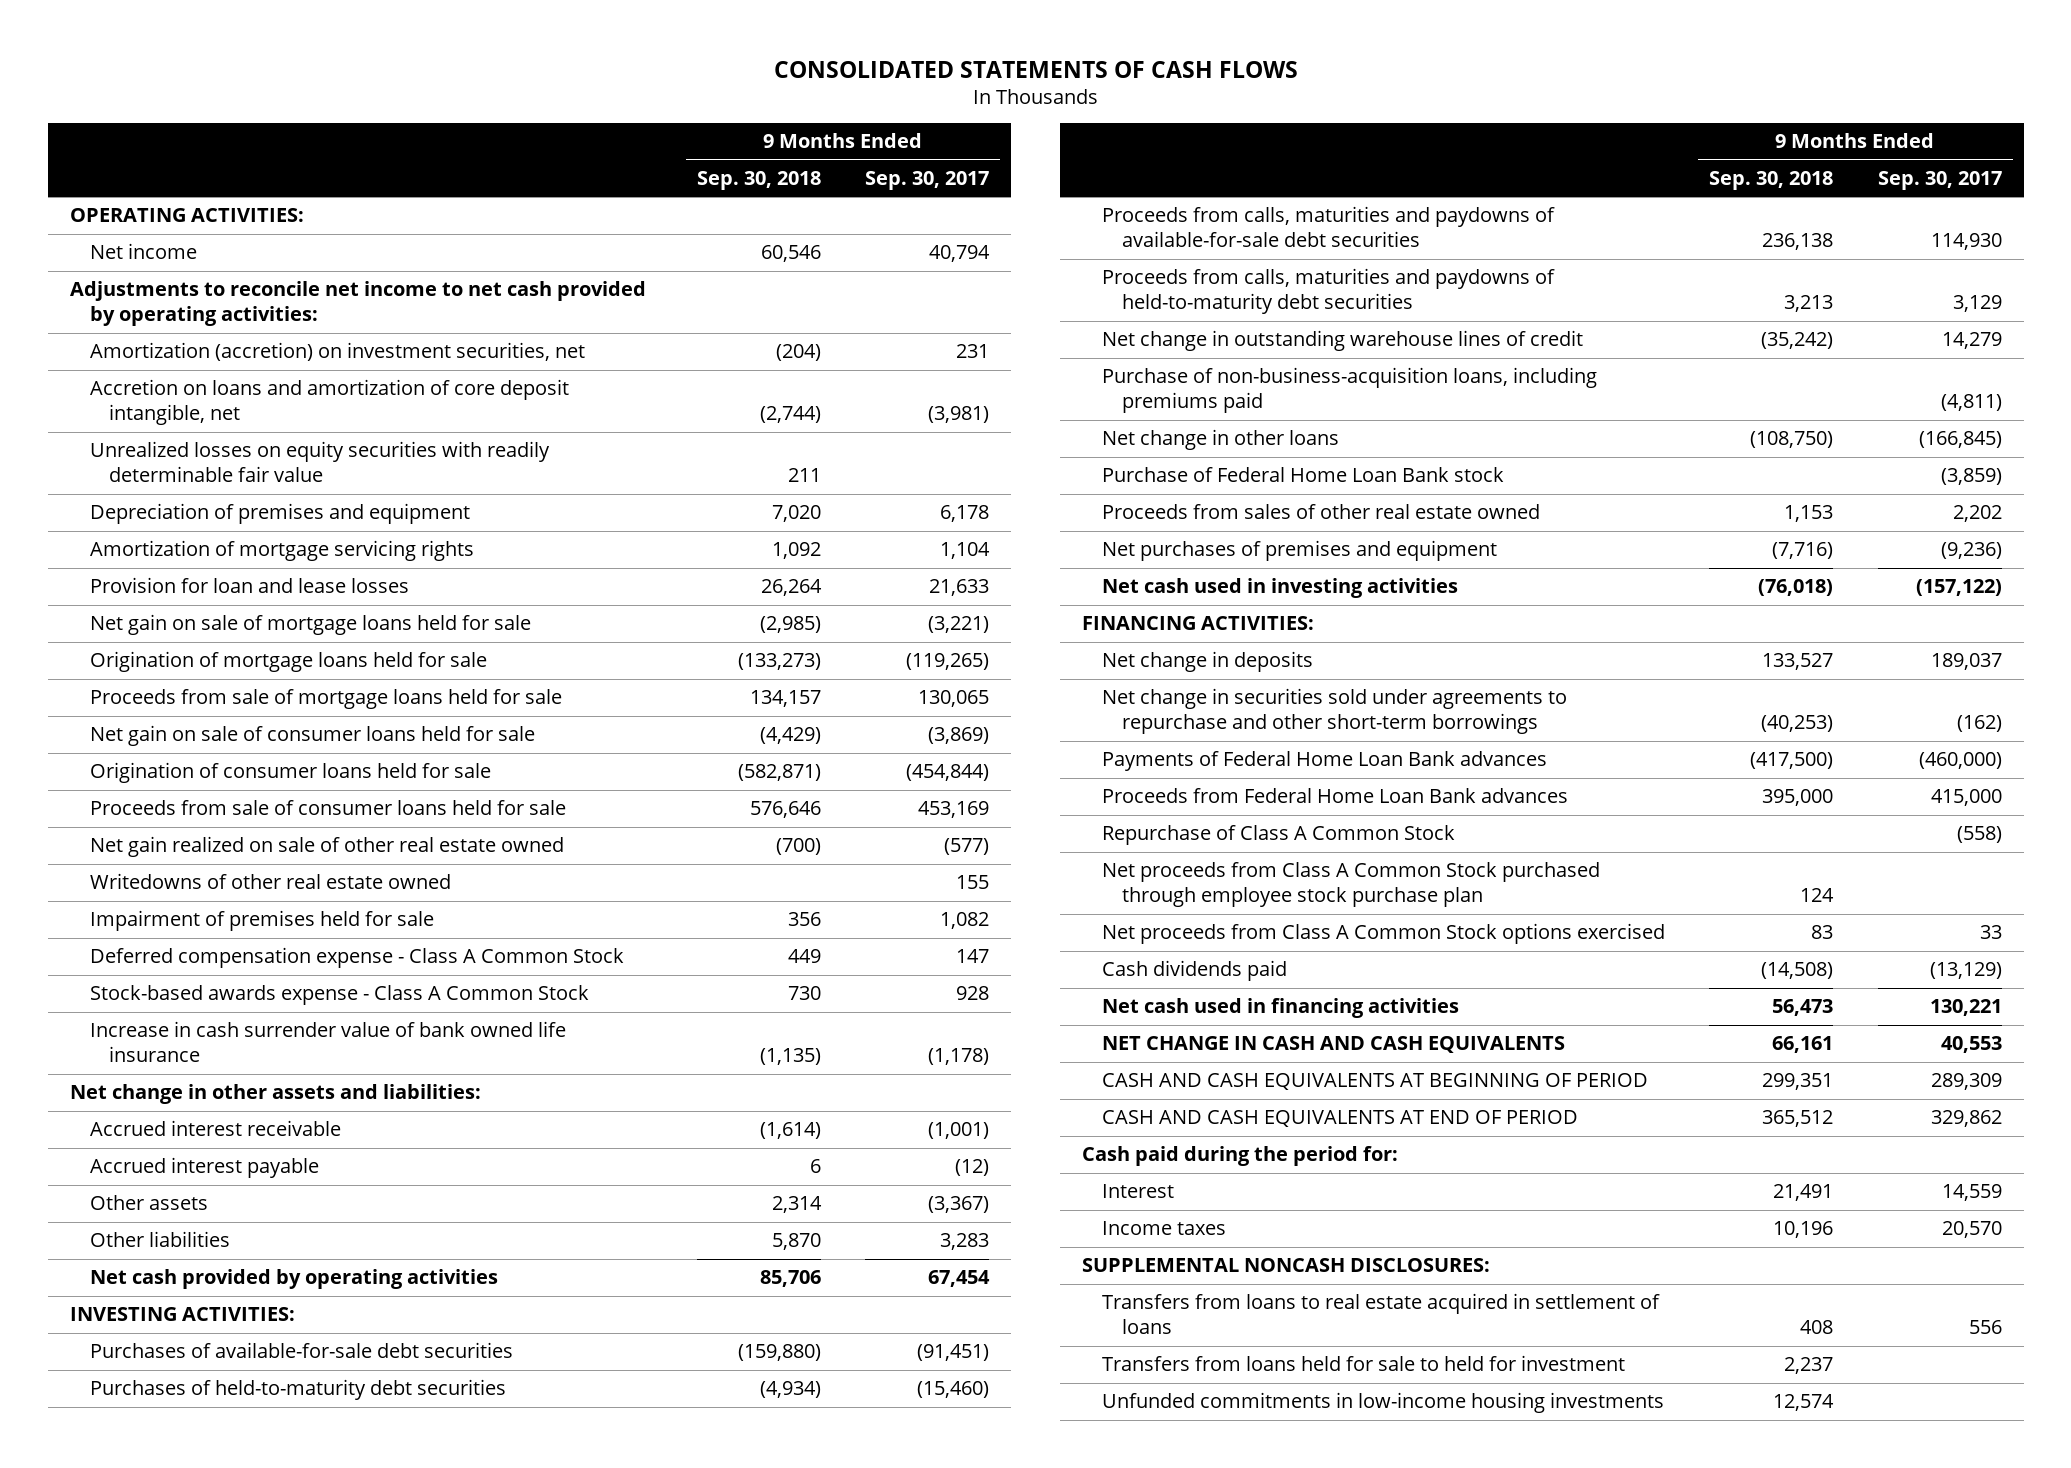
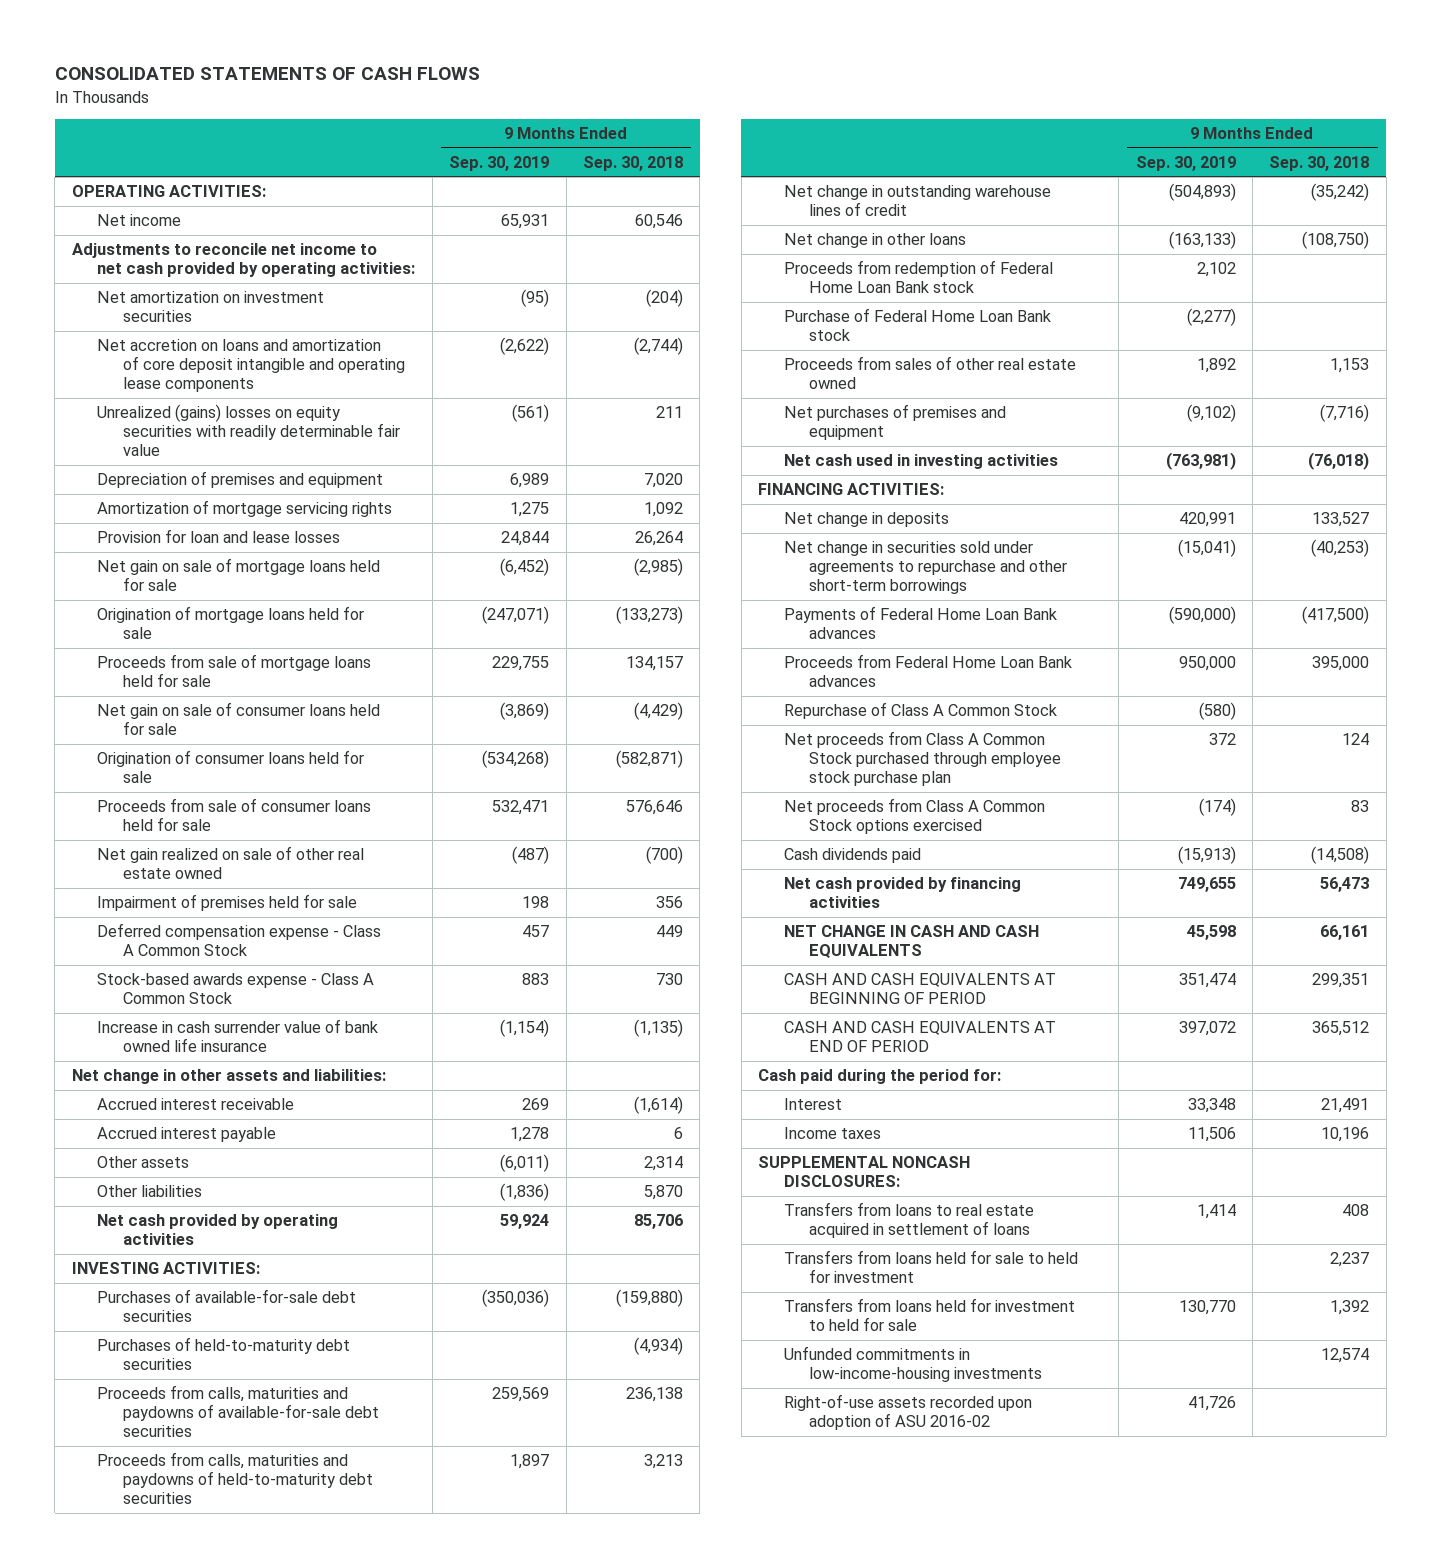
[865,171,990,191] Sep. 30, 2017 -> none
none -> [449,155,550,171] Sep. 30, 2019
[89,342,585,362] Amortization (accretion) on investment securities, net -> [97,291,325,323] Net amortization on investment securities
[89,379,569,426] Accretion on loans and amortization of core deposit intangible, net -> [97,339,405,393] Net accretion on loans and amortization of core deposit intangible and operating lease components
[89,441,550,483] Unrealized losses on equity securities with readily determinable fair value -> [97,404,400,457] Unrealized (gains) losses on equity securities with readily determinable fair value
[89,873,451,890] Writedowns of other real estate owned -> none
[1101,367,1597,414] Purchase of non-business-acquisition loans, including premiums paid -> none
none -> [783,260,1053,294] Proceeds from redemption of Federal Home Loan Bank stock
[1101,998,1459,1019] Net cash used in financing activities -> [783,877,1021,909] Net cash provided by financing activities
none -> [783,1298,1075,1332] Transfers from loans held for investment to held for sale
[1101,1392,1664,1414] Unfunded commitments in low-income housing investments -> [783,1346,1043,1383] Unfunded commitments in low-income-housing investments
none -> [783,1394,1032,1431] Right-of-use assets recorded upon adoption of ASU 2016-02

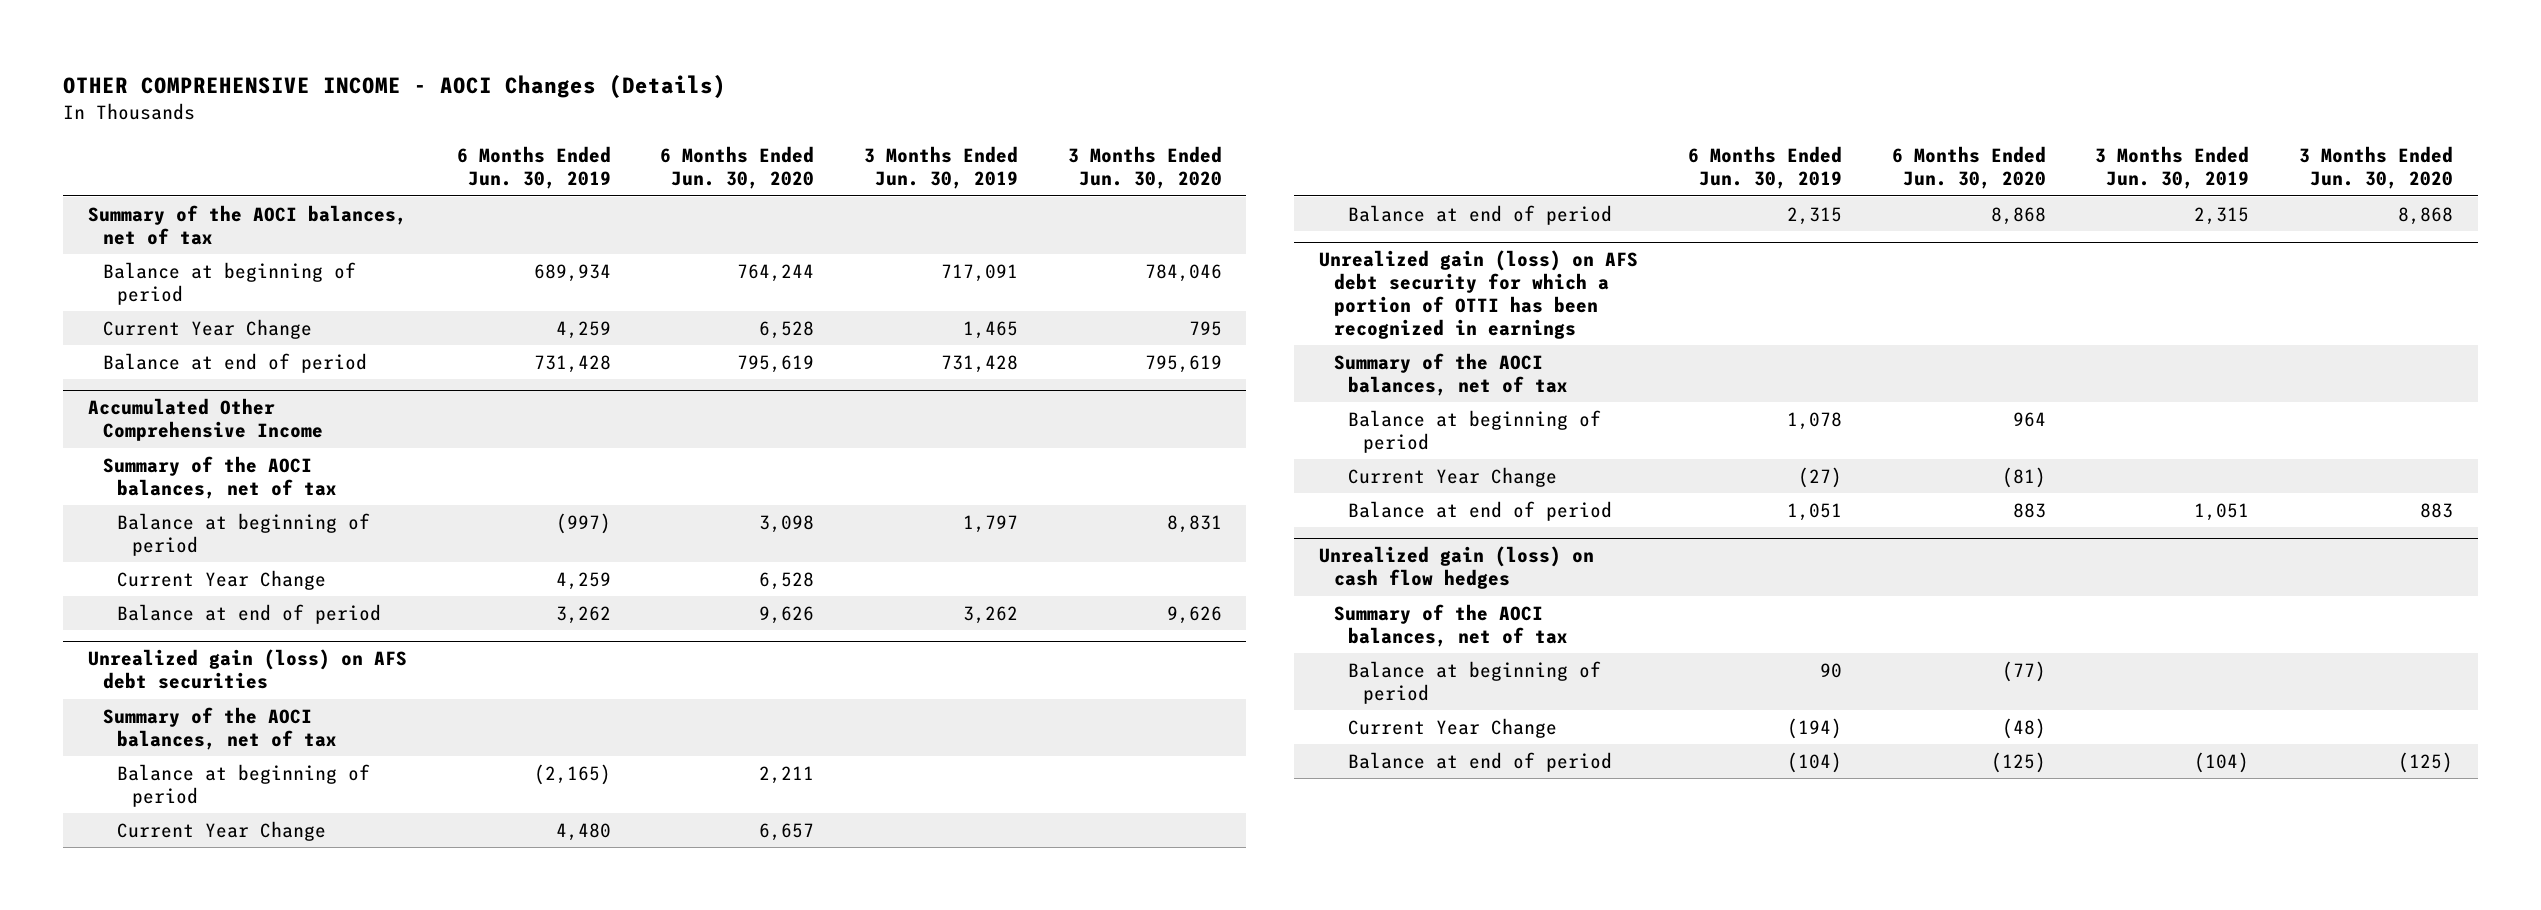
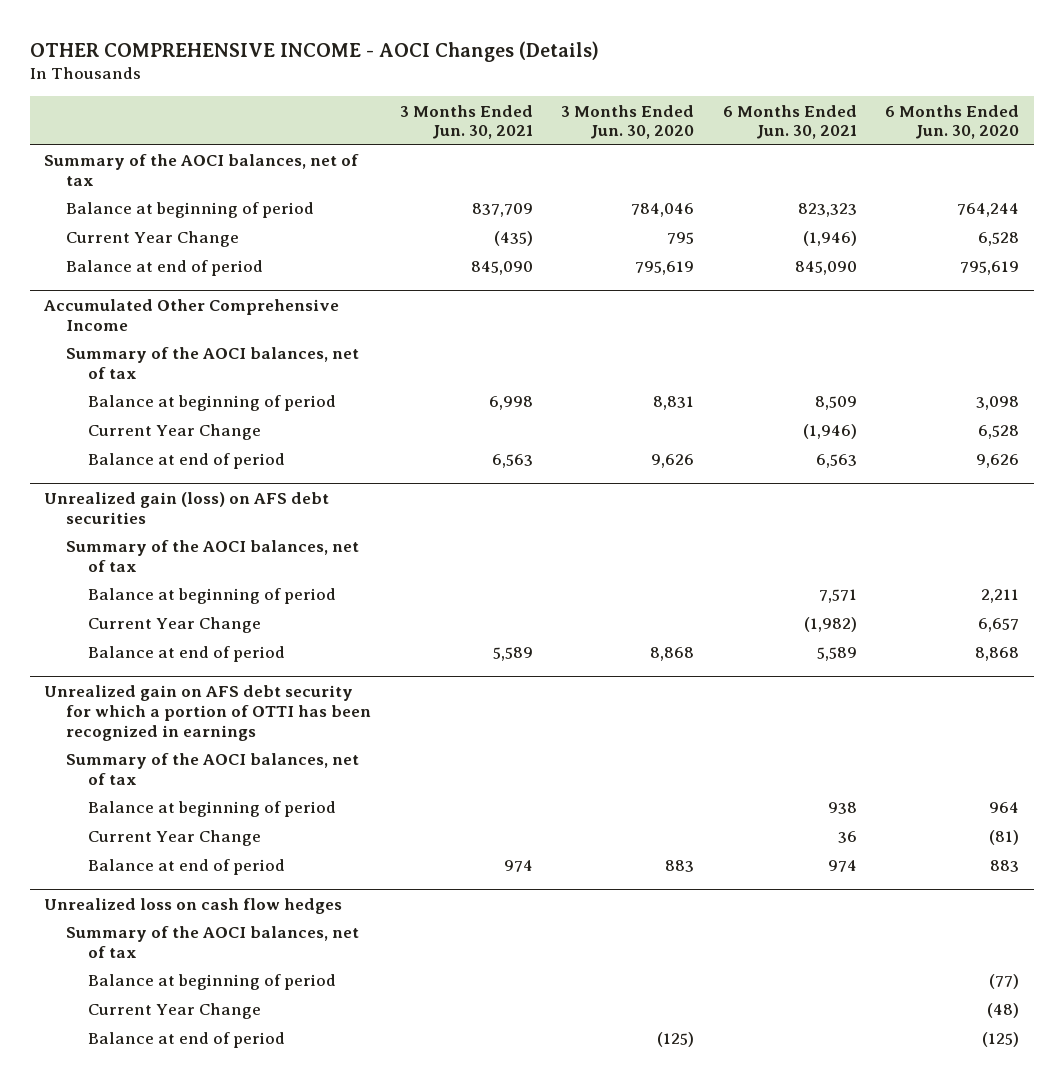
[456,146,611,190] 6 Months Ended Jun. 30, 2019 -> none
[863,146,1018,190] 3 Months Ended Jun. 30, 2019 -> none
none -> [399,104,533,140] 3 Months Ended Jun. 30, 2021
none -> [722,104,857,140] 6 Months Ended Jun. 30, 2021
[1319,250,1639,339] Unrealized gain (loss) on AFS debt security for which a portion of OTTI has been recognized in earnings -> [44,685,372,741] Unrealized gain on AFS debt security for which a portion of OTTI has been recognized in earnings
[1319,546,1595,590] Unrealized gain (loss) on cash flow hedges -> [44,898,343,915] Unrealized loss on cash flow hedges

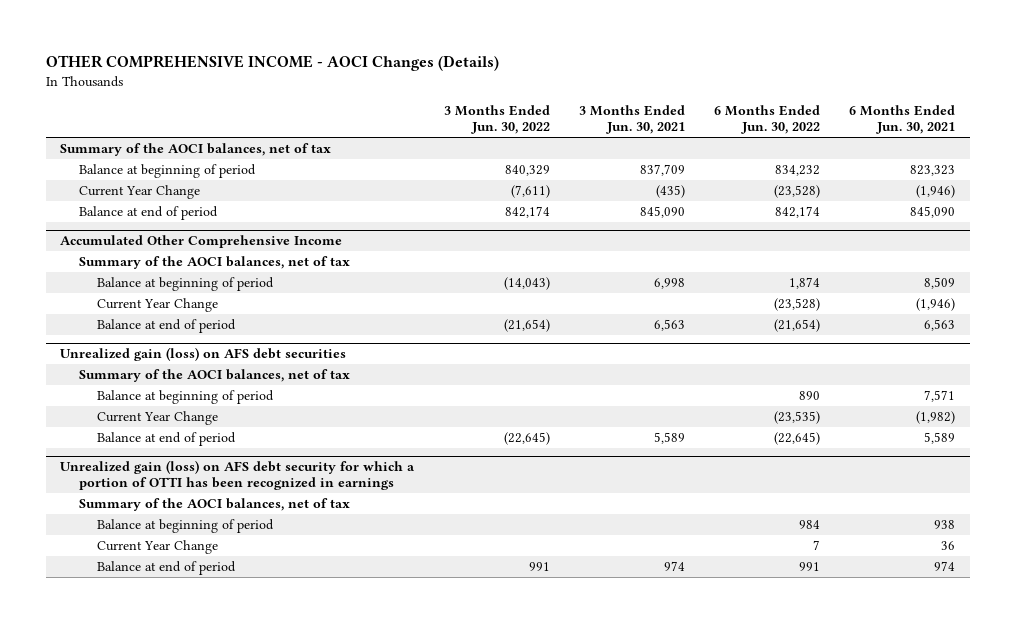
[561,104,695,140] 3 Months Ended Jun. 30, 2020 -> none
[885,104,1020,140] 6 Months Ended Jun. 30, 2020 -> none
none -> [443,104,550,135] 3 Months Ended Jun. 30, 2022
none -> [714,104,821,135] 6 Months Ended Jun. 30, 2022
[44,685,372,741] Unrealized gain on AFS debt security for which a portion of OTTI has been recognized in earnings -> [60,460,416,491] Unrealized gain (loss) on AFS debt security for which a portion of OTTI has been recognized in earnings
[44,898,343,915] Unrealized loss on cash flow hedges -> none
[66,926,360,958] Summary of the AOCI balances, net of tax -> none
[87,974,336,991] Balance at beginning of period -> none
[87,1003,261,1020] Current Year Change -> none
[87,1032,285,1049] Balance at end of period -> none

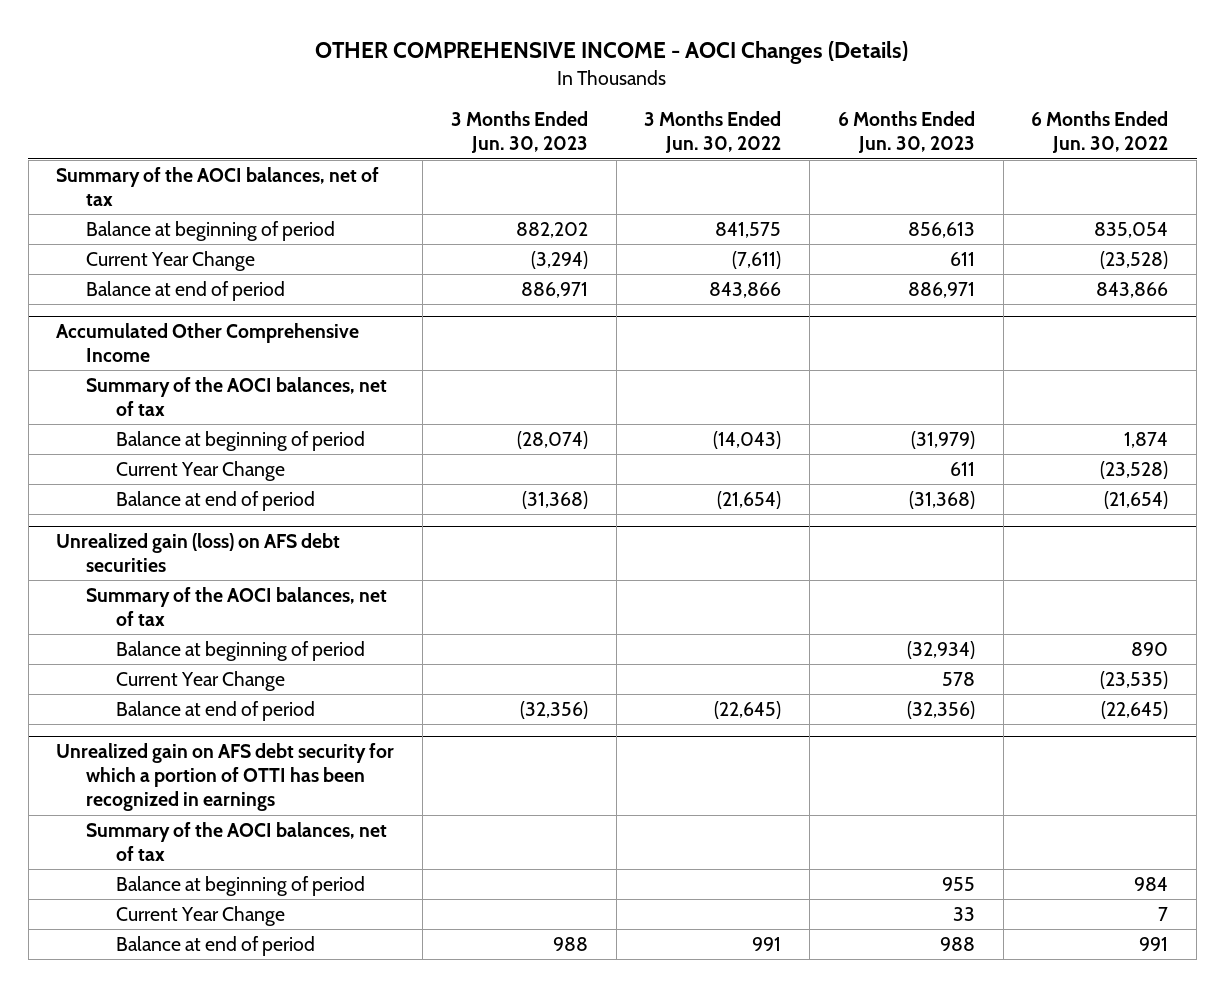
[578,104,685,135] 3 Months Ended Jun. 30, 2021 -> none
[849,104,956,135] 6 Months Ended Jun. 30, 2021 -> none
none -> [450,111,588,154] 3 Months Ended Jun. 30, 2023
none -> [837,111,975,154] 6 Months Ended Jun. 30, 2023
[504,164,550,176] 840,329 -> [715,221,782,238] 841,575
[775,164,821,176] 834,232 -> [1094,221,1169,238] 835,054
[504,205,550,218] 842,174 -> [709,281,782,298] 843,866
[775,205,821,218] 842,174 -> [1096,281,1169,298] 843,866
[60,460,416,491] Unrealized gain (loss) on AFS debt security for which a portion of OTTI has been recognized in earnings -> [56,742,395,812] Unrealized gain on AFS debt security for which a portion of OTTI has been recognized in earnings

